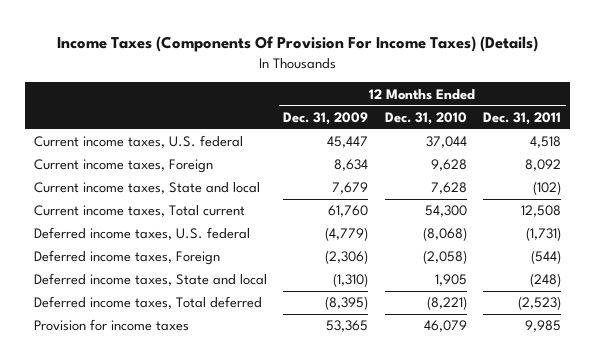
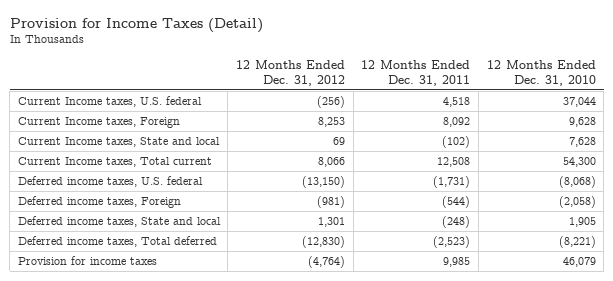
[56,35,538,52] Income Taxes (Components Of Provision For Income Taxes) (Details) -> [9,17,263,33] Provision for Income Taxes (Detail)
[283,111,369,125] Dec. 31, 2009 -> none
none -> [236,60,346,87] 12 Months Ended Dec. 31, 2012
[33,135,243,149] Current income taxes, U.S. federal -> [17,95,202,107] Current Income taxes, U.S. federal
[33,159,213,174] Current income taxes, Foreign -> [17,116,180,128] Current Income taxes, Foreign
[33,182,260,195] Current income taxes, State and local -> [17,136,220,147] Current Income taxes, State and local
[33,205,245,218] Current income taxes, Total current -> [17,156,212,167] Current Income taxes, Total current

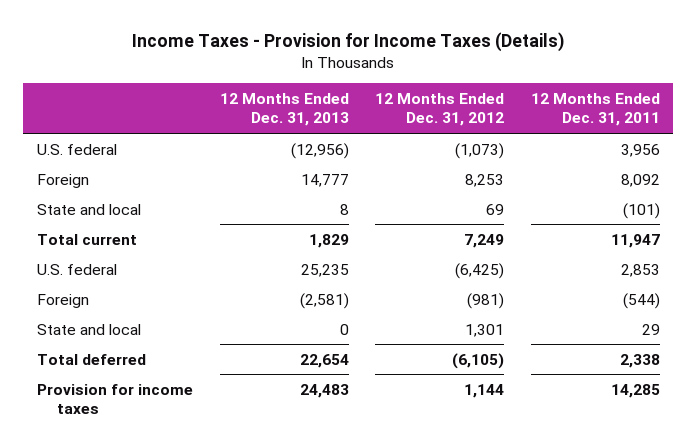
[9,17,263,33] Provision for Income Taxes (Detail) -> [132,32,565,53] Income Taxes - Provision for Income Taxes (Details)
[486,60,596,87] 12 Months Ended Dec. 31, 2010 -> none
none -> [219,93,349,127] 12 Months Ended Dec. 31, 2013
[17,95,202,107] Current Income taxes, U.S. federal -> [36,143,117,155] U.S. federal
[317,95,346,108] (256) -> [455,142,505,159] (1,073)
[443,96,471,107] 4,518 -> [621,143,661,157] 3,956
[17,116,180,128] Current Income taxes, Foreign -> [36,173,89,188] Foreign
[17,136,220,147] Current Income taxes, State and local -> [36,203,141,215] State and local
[442,135,471,148] (102) -> [623,202,661,219] (101)
[17,156,212,167] Current Income taxes, Total current -> [36,233,137,245] Total current
[318,156,346,167] 8,066 -> [464,233,505,248] 7,249
[437,156,471,167] 12,508 -> [611,233,661,248] 11,947
[17,175,203,187] Deferred income taxes, U.S. federal -> [36,263,117,275] U.S. federal
[302,175,346,188] (13,150) -> [455,262,505,279] (6,425)
[433,175,471,188] (1,731) -> [621,263,661,277] 2,853
[17,195,181,208] Deferred income taxes, Foreign -> [36,293,89,308] Foreign
[17,215,221,227] Deferred income taxes, State and local -> [36,323,141,335] State and local
[442,215,471,228] (248) -> [642,323,661,335] 29
[17,235,217,247] Deferred income taxes, Total deferred -> [36,353,146,365] Total deferred
[302,235,346,248] (12,830) -> [452,352,505,369] (6,105)
[433,235,471,248] (2,523) -> [620,353,661,368] 2,338
[308,255,346,268] (4,764) -> [464,383,505,398] 1,144
[443,256,471,267] 9,985 -> [611,383,661,398] 14,285

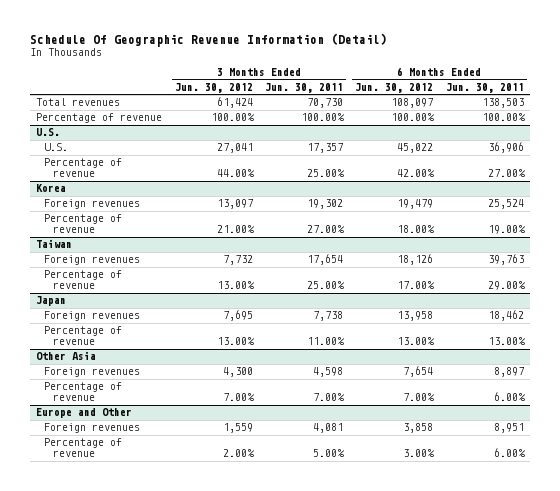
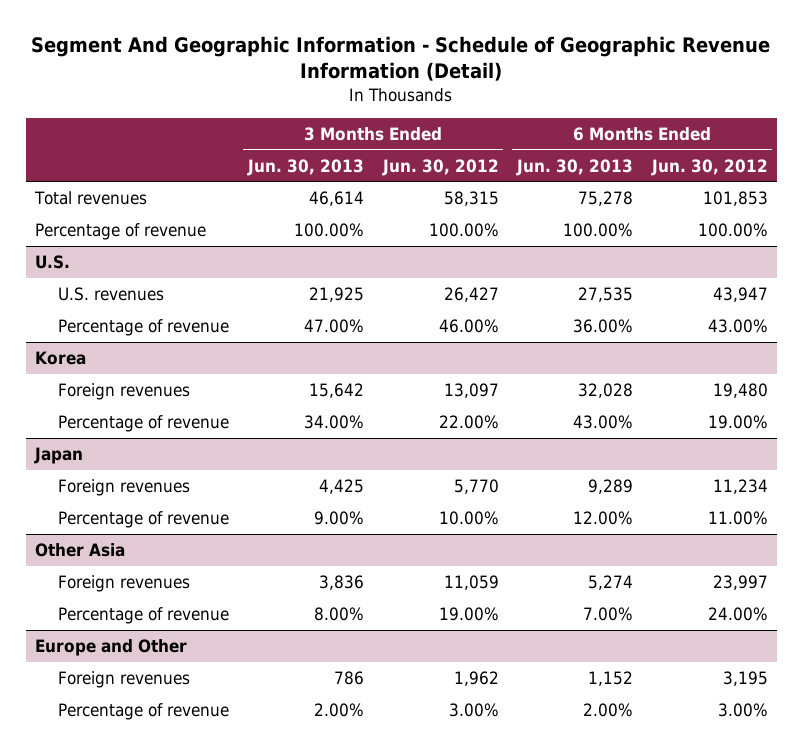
[30,32,388,47] Schedule Of Geographic Revenue Information (Detail) -> [31,36,771,82] Segment And Geographic Information - Schedule of Geographic Revenue Information (Detail)
[264,83,343,94] Jun. 30, 2011 -> none
[445,83,524,94] Jun. 30, 2011 -> none
none -> [246,158,364,176] Jun. 30, 2013
none -> [516,158,634,176] Jun. 30, 2013
[216,97,253,109] 61,424 -> [443,190,499,206] 58,315
[391,98,434,109] 108,097 -> [702,190,768,206] 101,853
[44,143,69,152] U.S. -> [58,286,165,301] U.S. revenues
[216,143,253,154] 27,041 -> [443,286,499,302] 26,427
[397,143,434,154] 45,022 -> [712,286,768,302] 43,947
[216,169,255,178] 44.00% -> [438,318,499,333] 46.00%
[397,169,436,178] 42.00% -> [707,318,768,333] 43.00%
[36,239,73,249] Taiwan -> none
[44,255,141,266] Foreign revenues -> none
[44,270,123,290] Percentage of revenue -> none
[397,199,434,210] 19,479 -> [712,382,768,398] 19,480
[216,225,255,234] 21.00% -> [438,414,499,429] 22.00%
[397,225,436,234] 18.00% -> [707,414,768,429] 19.00%
[222,310,253,322] 7,695 -> [453,478,499,494] 5,770
[397,311,434,322] 13,958 -> [712,478,768,494] 11,234
[216,337,255,346] 13.00% -> [438,510,499,525] 10.00%
[397,337,436,346] 13.00% -> [707,510,768,525] 11.00%
[222,367,253,378] 4,300 -> [443,574,499,590] 11,059
[403,366,434,378] 7,654 -> [712,574,768,590] 23,997
[222,393,255,402] 7.00% -> [438,606,499,621] 19.00%
[403,393,436,402] 7.00% -> [707,606,768,621] 24.00%
[222,423,253,434] 1,559 -> [453,670,499,686] 1,962
[403,423,434,434] 3,858 -> [722,670,768,686] 3,195
[222,449,255,458] 2.00% -> [448,702,499,717] 3.00%

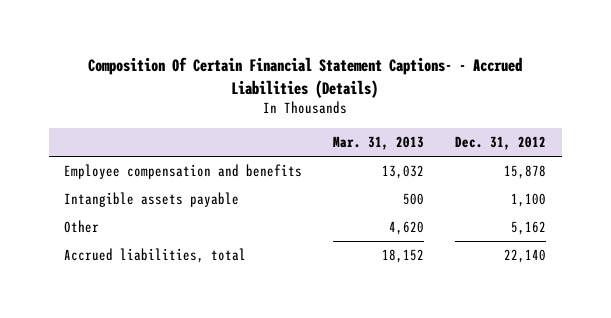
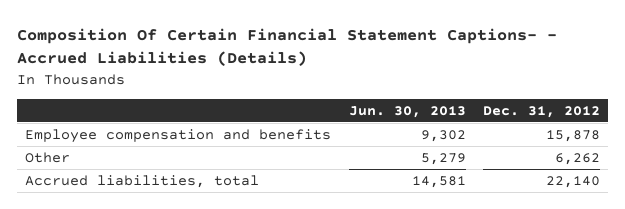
[333,135,425,150] Mar. 31, 2013 -> none
none -> [348,105,466,118] Jun. 30, 2013
[64,192,240,208] Intangible assets payable -> none
[511,221,547,236] 5,162 -> [554,153,600,166] 6,262

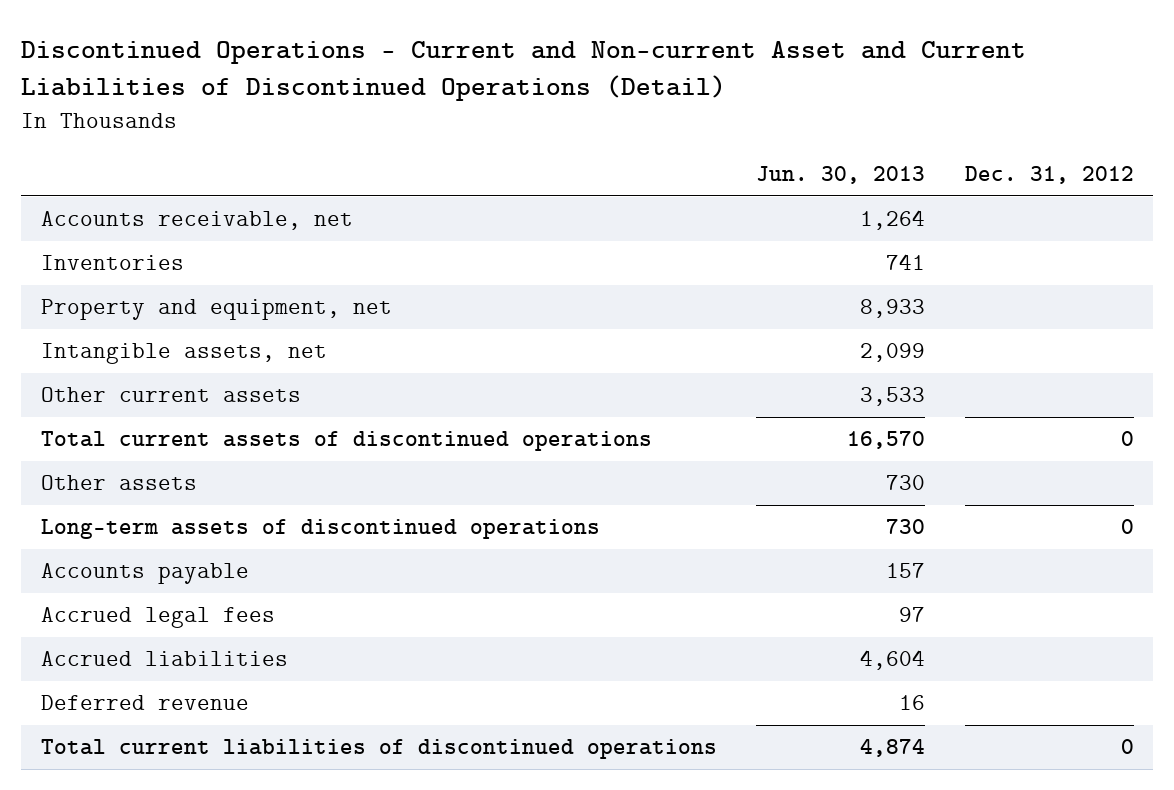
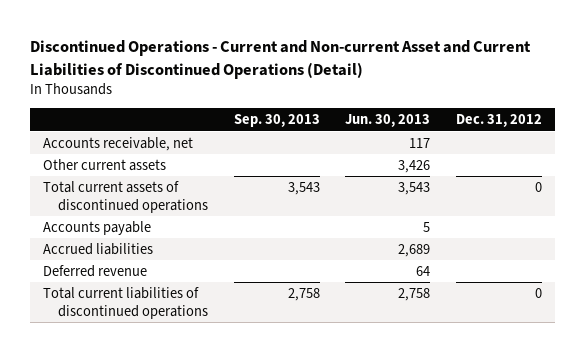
none -> [233,114,320,128] Sep. 30, 2013
[40,255,184,271] Inventories -> none
[40,299,392,321] Property and equipment, net -> none
[40,343,327,365] Intangible assets, net -> none
[40,475,197,491] Other assets -> none
[40,519,600,540] Long-term assets of discontinued operations -> none
[40,607,275,629] Accrued legal fees -> none
[860,210,926,231] 1,264 -> [409,137,431,148] 117
[860,387,926,407] 3,533 -> [398,159,431,173] 3,426
[847,431,926,450] 16,570 -> [398,181,431,195] 3,543
[886,563,926,579] 157 -> [423,221,431,232] 5
[860,650,926,671] 4,604 -> [398,243,431,257] 2,689
[899,695,926,711] 16 -> [416,265,431,276] 64
[860,739,926,758] 4,874 -> [398,287,431,301] 2,758

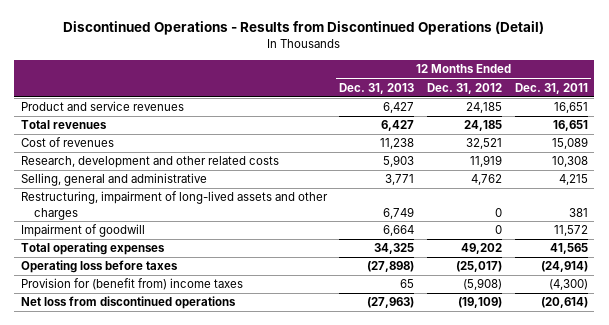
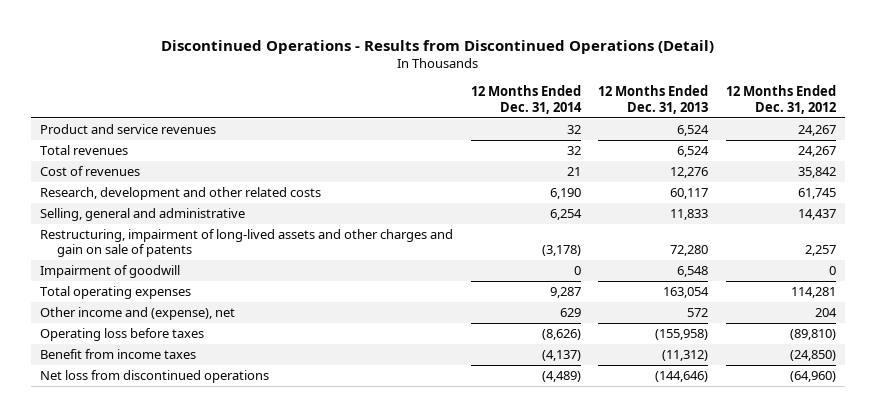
[515,82,589,94] Dec. 31, 2011 -> none
none -> [470,85,582,114] 12 Months Ended Dec. 31, 2014
[383,102,415,114] 6,427 -> [677,125,710,137] 6,524
[466,102,503,114] 24,185 -> [798,125,837,137] 24,267
[381,120,415,132] 6,427 -> [677,146,710,158] 6,524
[464,120,503,132] 24,185 -> [798,146,837,158] 24,267
[380,138,415,150] 11,238 -> [670,167,709,179] 12,276
[466,138,503,150] 32,521 -> [798,167,837,179] 35,842
[383,155,415,168] 5,903 -> [670,188,709,200] 60,117
[470,155,503,168] 11,919 -> [798,188,837,200] 61,745
[385,174,415,186] 3,771 -> [670,209,709,221] 11,833
[471,174,503,186] 4,762 -> [798,209,837,221] 14,437
[20,191,328,220] Restructuring, impairment of long-lived assets and other charges -> [39,229,453,258] Restructuring, impairment of long-lived assets and other charges and gain on sale of patents
[383,206,415,219] 6,749 -> [670,245,709,257] 72,280
[495,207,503,217] 0 -> [805,245,837,257] 2,257
[383,225,415,237] 6,664 -> [677,266,709,278] 6,548
[374,243,415,255] 34,325 -> [663,287,710,299] 163,054
[461,243,503,255] 49,202 -> [791,287,837,299] 114,281
none -> [39,307,235,321] Other income and (expense), net
[367,261,415,273] (27,898) -> [655,329,709,341] (155,958)
[456,261,503,273] (25,017) -> [790,329,837,341] (89,810)
[20,278,243,291] Provision for (benefit from) income taxes -> [39,349,196,360] Benefit from income taxes
[400,279,415,289] 65 -> [662,350,709,362] (11,312)
[463,278,503,291] (5,908) -> [790,350,837,362] (24,850)
[367,297,415,309] (27,963) -> [655,371,709,383] (144,646)
[458,297,503,309] (19,109) -> [790,371,837,383] (64,960)

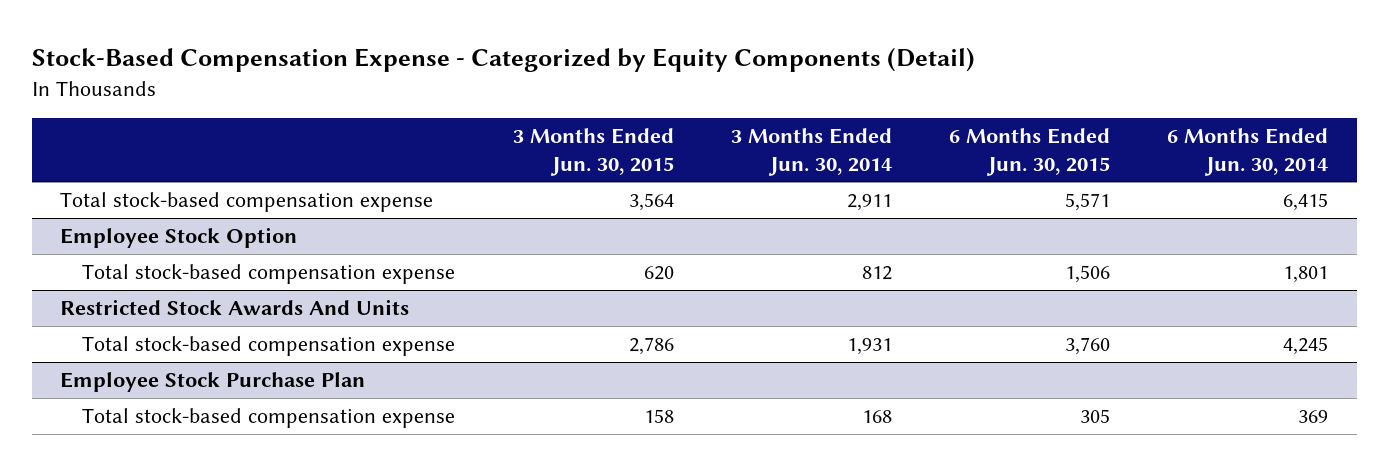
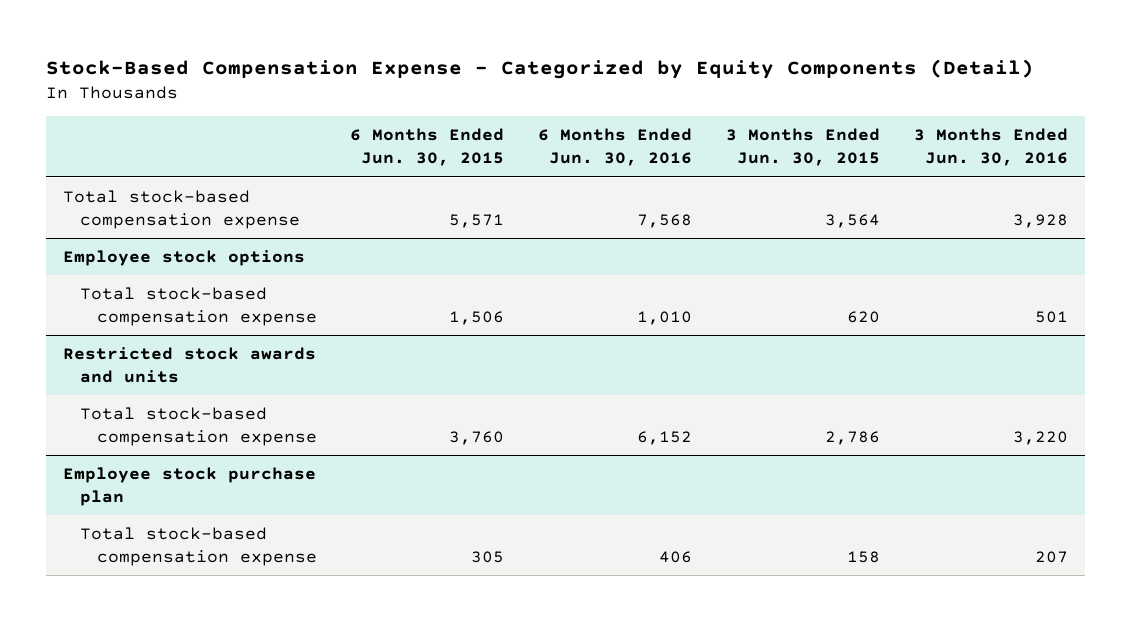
[730,128,892,176] 3 Months Ended Jun. 30, 2014 -> none
[1167,128,1329,176] 6 Months Ended Jun. 30, 2014 -> none
none -> [538,128,693,167] 6 Months Ended Jun. 30, 2016
none -> [914,128,1069,167] 3 Months Ended Jun. 30, 2016
[60,227,298,249] Employee Stock Option -> [62,250,305,267] Employee stock options
[60,299,410,316] Restricted Stock Awards And Units -> [62,347,316,383] Restricted stock awards and units
[60,372,366,393] Employee Stock Purchase Plan -> [62,467,316,506] Employee stock purchase plan

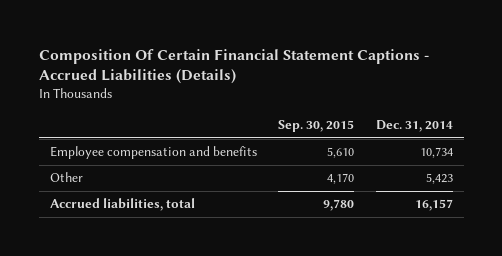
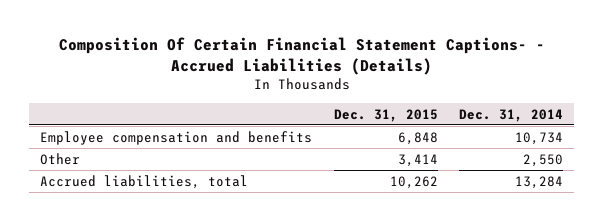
[38,48,429,85] Composition Of Certain Financial Statement Captions - Accrued Liabilities (Details) -> [58,36,545,75] Composition Of Certain Financial Statement Captions- - Accrued Liabilities (Details)
[278,120,355,133] Sep. 30, 2015 -> none
none -> [333,108,438,122] Dec. 31, 2015
[425,173,453,185] 5,423 -> [523,153,564,167] 2,550
[414,199,453,212] 16,157 -> [515,175,564,189] 13,284

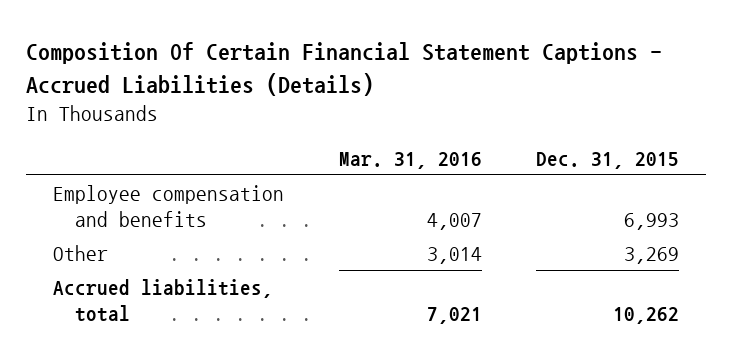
[58,36,545,75] Composition Of Certain Financial Statement Captions- - Accrued Liabilities (Details) -> [26,41,663,96] Composition Of Certain Financial Statement Captions - Accrued Liabilities (Details)
[459,108,564,122] Dec. 31, 2014 -> none
none -> [338,151,482,169] Mar. 31, 2016
[397,131,438,145] 6,848 -> [623,213,679,231] 6,993
[397,153,438,167] 3,414 -> [623,246,679,264] 3,269

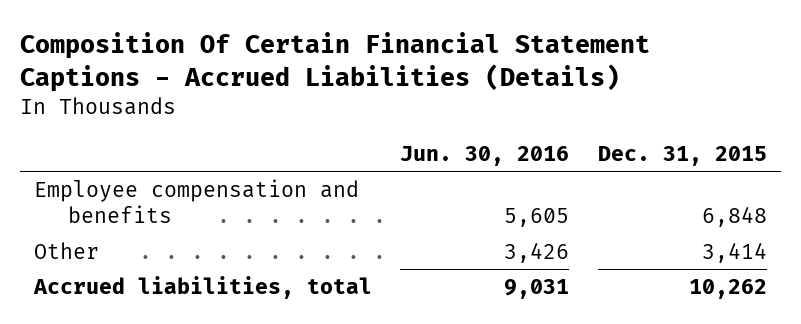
[338,151,482,169] Mar. 31, 2016 -> none
none -> [400,145,570,166] Jun. 30, 2016
[623,213,679,231] 6,993 -> [701,206,767,228] 6,848
[623,246,679,264] 3,269 -> [701,242,767,264] 3,414

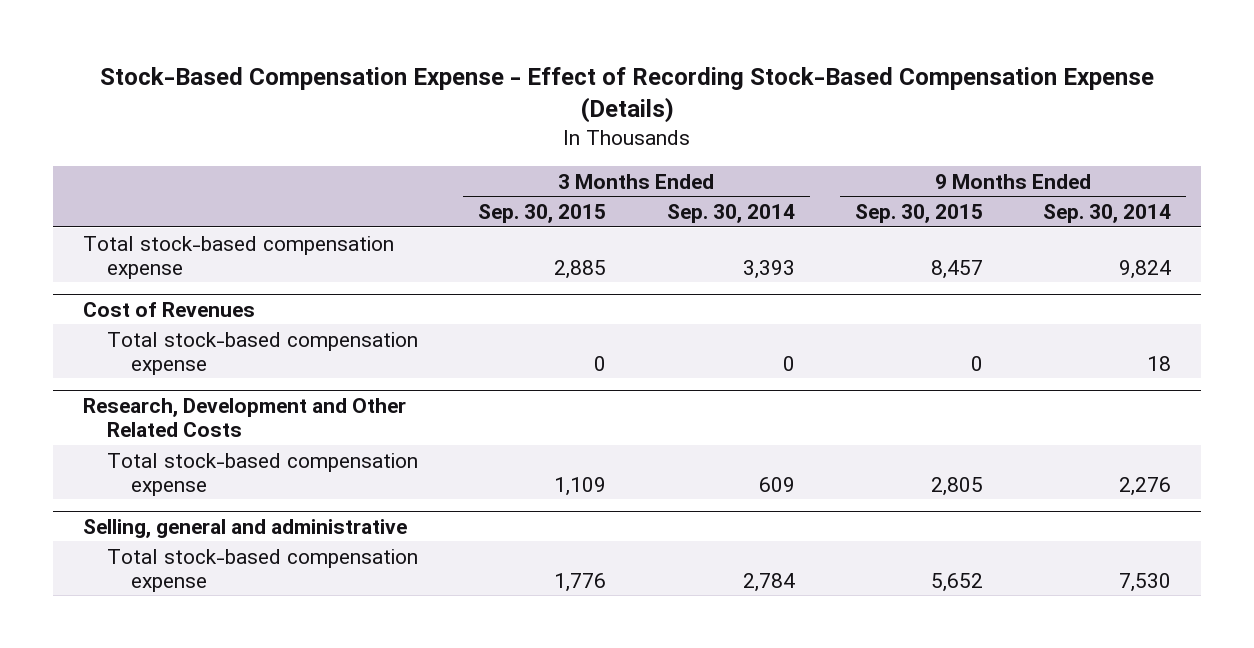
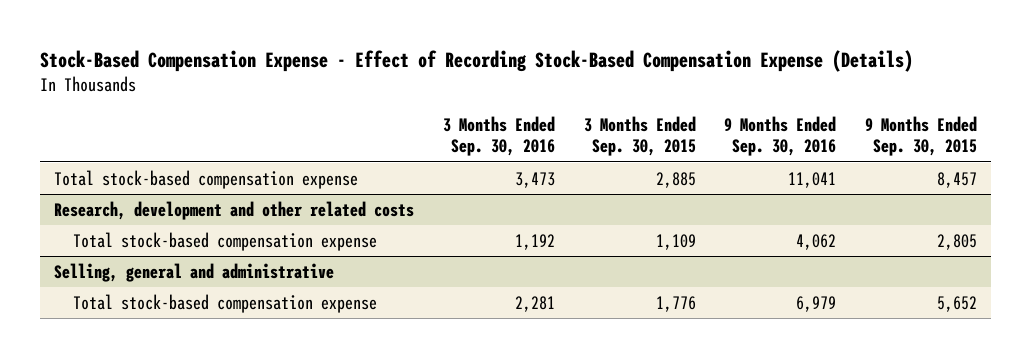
[666,204,795,224] Sep. 30, 2014 -> none
[1043,204,1172,224] Sep. 30, 2014 -> none
none -> [442,115,555,157] 3 Months Ended Sep. 30, 2016
none -> [724,115,837,157] 9 Months Ended Sep. 30, 2016
[82,301,255,317] Cost of Revenues -> none
[106,331,418,375] Total stock-based compensation expense -> none
[82,397,406,437] Research, Development and Other Related Costs -> [54,200,415,220] Research, development and other related costs

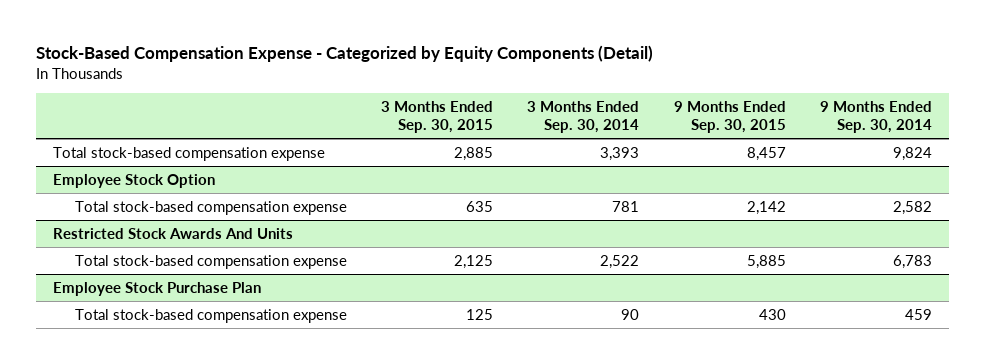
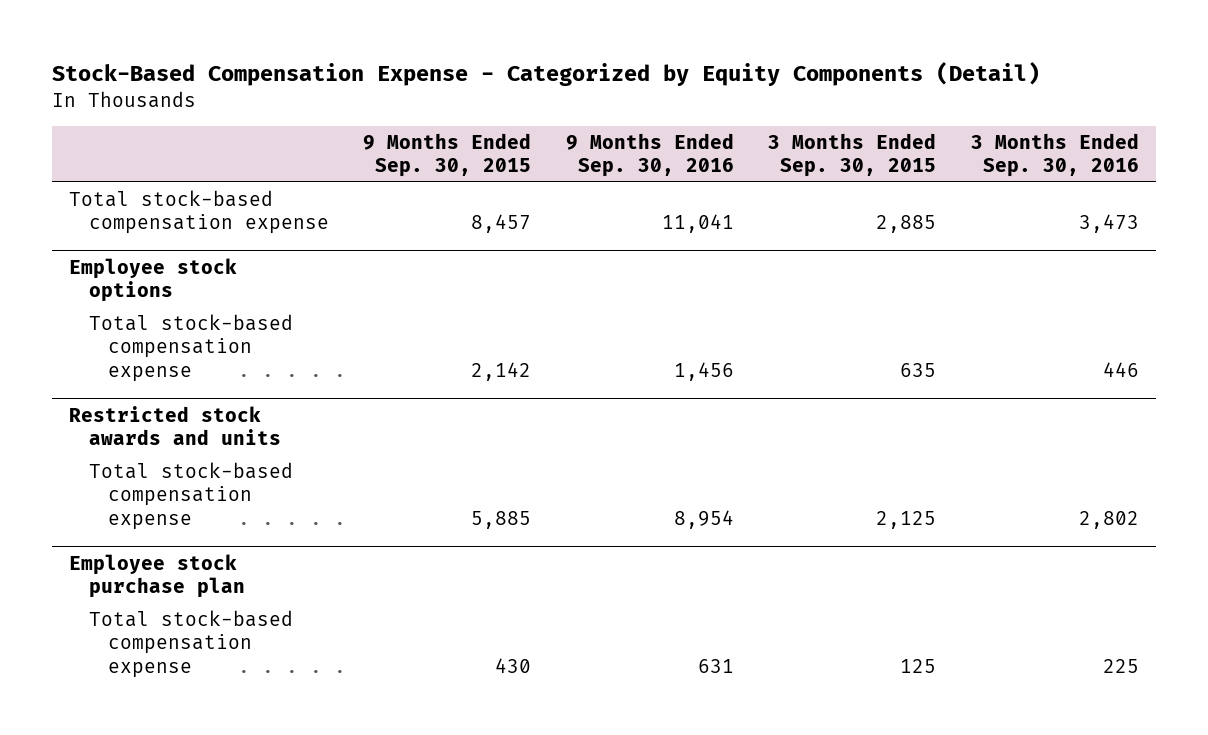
[527,100,640,134] 3 Months Ended Sep. 30, 2014 -> none
[820,100,933,134] 9 Months Ended Sep. 30, 2014 -> none
none -> [565,132,734,178] 9 Months Ended Sep. 30, 2016
none -> [970,132,1139,178] 3 Months Ended Sep. 30, 2016
[53,173,216,188] Employee Stock Option -> [69,257,238,303] Employee stock options
[53,227,294,239] Restricted Stock Awards And Units -> [69,405,281,446] Restricted stock awards and units
[53,281,262,296] Employee Stock Purchase Plan -> [69,553,245,599] Employee stock purchase plan

